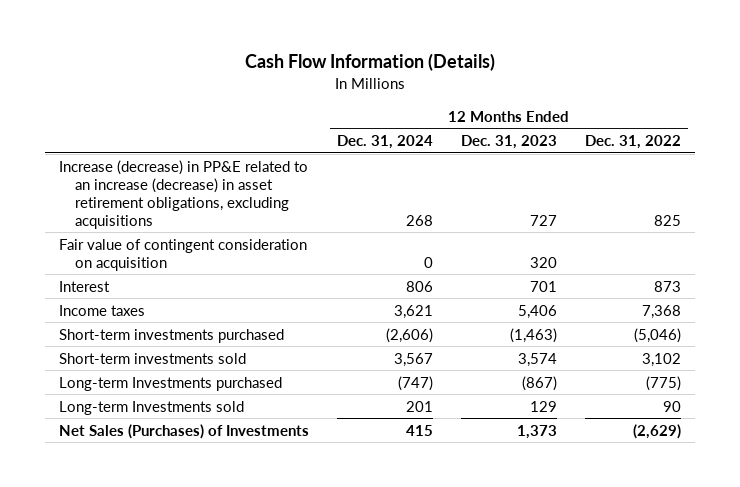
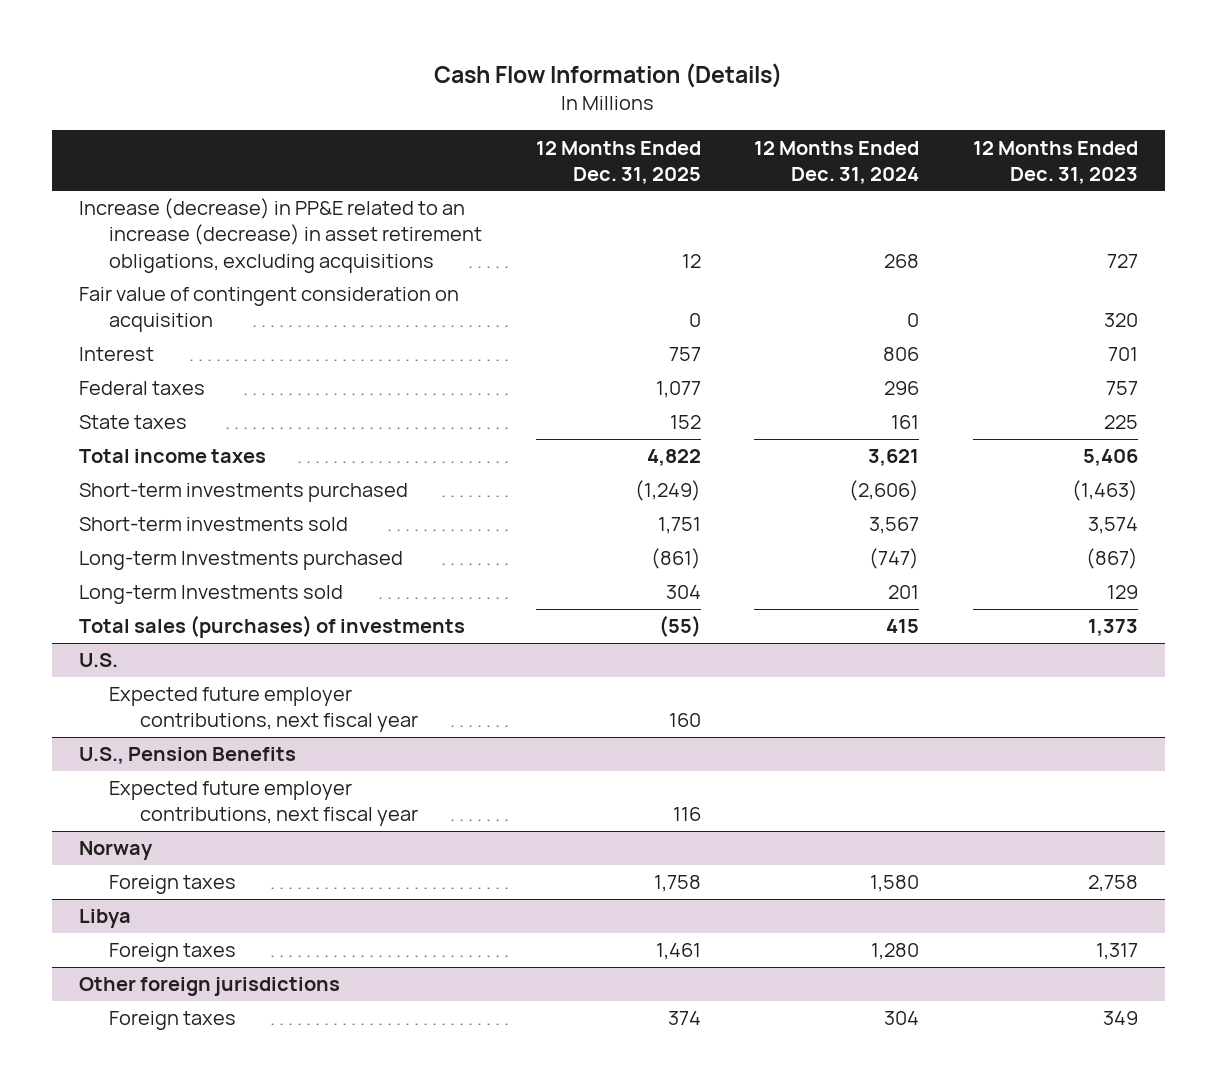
[585,134,682,149] Dec. 31, 2022 -> none
none -> [535,140,701,184] 12 Months Ended Dec. 31, 2025
none -> [78,381,205,396] Federal taxes
none -> [78,415,187,430] State taxes
[58,304,145,316] Income taxes -> [78,449,266,464] Total income taxes
[58,423,309,439] Net Sales (Purchases) of Investments -> [78,615,465,639] Total sales (purchases) of investments
none -> [78,653,118,668] U.S.
none -> [109,687,418,733] Expected future employer contributions, next fiscal year
none -> [78,747,296,765] U.S., Pension Benefits
none -> [109,781,418,827] Expected future employer contributions, next fiscal year
none -> [78,841,153,861] Norway
none -> [109,875,237,895] Foreign taxes
none -> [78,909,131,929] Libya
none -> [109,943,237,963] Foreign taxes
none -> [78,977,340,997] Other foreign jurisdictions
none -> [109,1011,237,1031] Foreign taxes

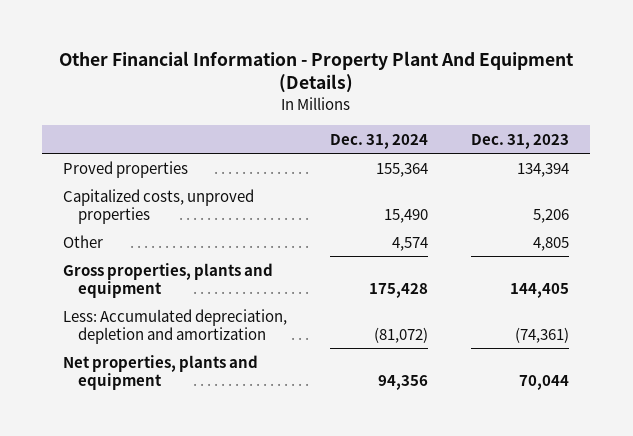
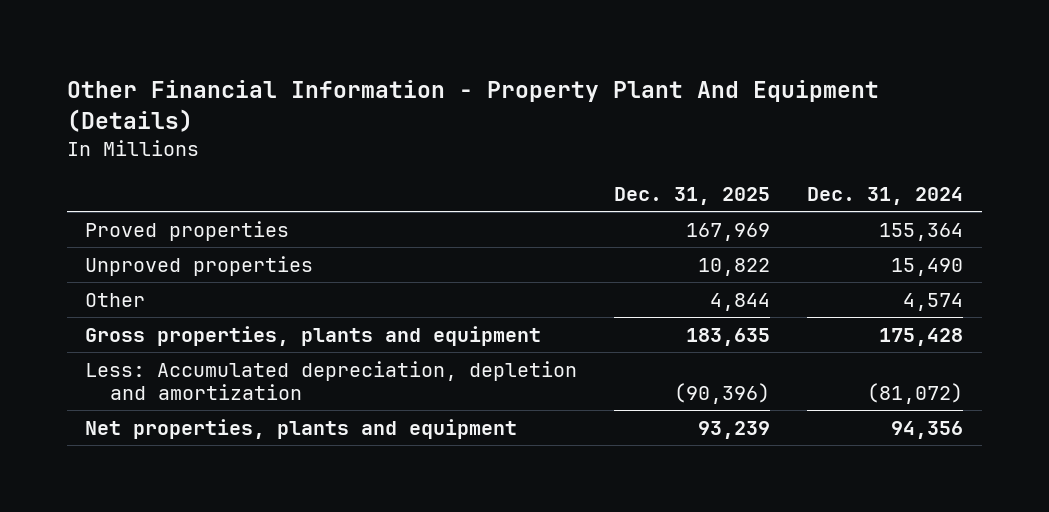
[471,133,570,149] Dec. 31, 2023 -> none
none -> [614,187,771,206] Dec. 31, 2025
[63,188,255,224] Capitalized costs, unproved properties -> [85,255,314,276] Unproved properties

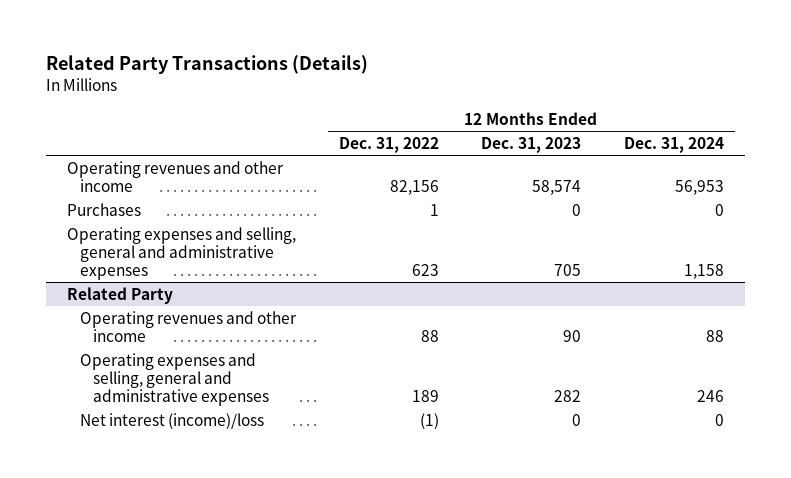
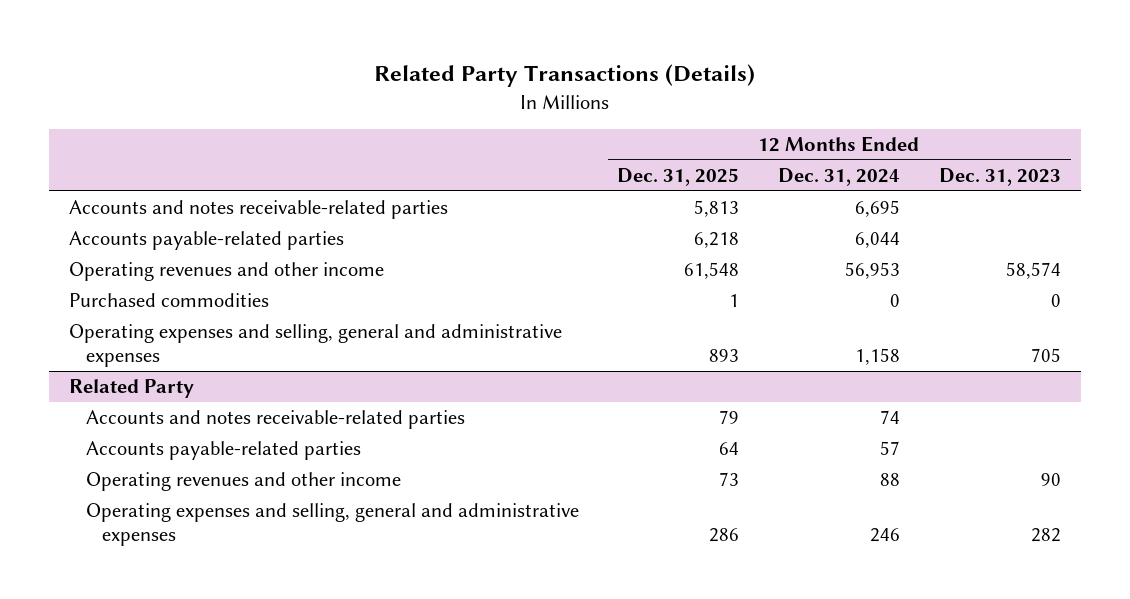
[338,137,439,154] Dec. 31, 2022 -> none
none -> [617,167,740,186] Dec. 31, 2025
none -> [68,199,448,219] Accounts and notes receivable-related parties
none -> [68,230,344,250] Accounts payable-related parties
[67,202,142,216] Purchases -> [68,292,269,307] Purchased commodities
none -> [85,409,465,429] Accounts and notes receivable-related parties
none -> [85,440,361,460] Accounts payable-related parties
[80,412,265,429] Net interest (income)/loss -> none

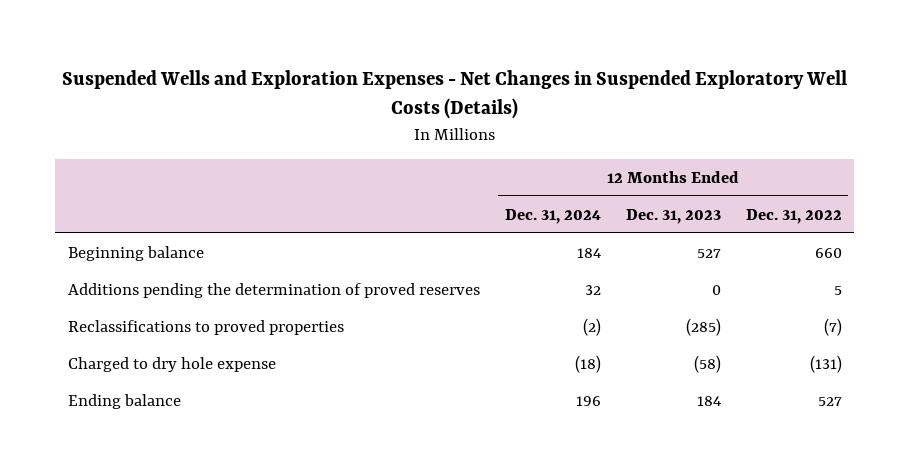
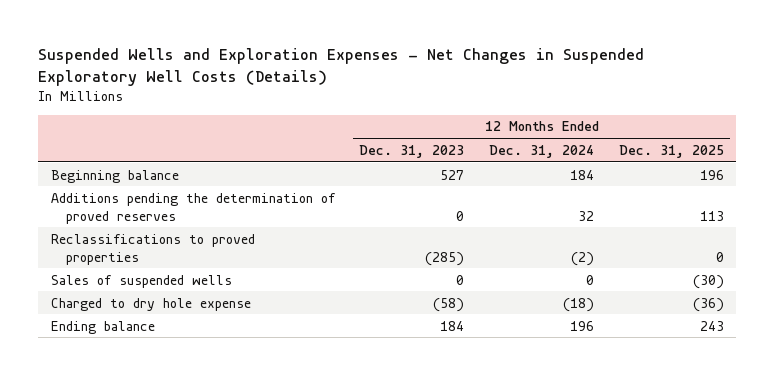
[745,208,842,224] Dec. 31, 2022 -> none
none -> [618,144,724,158] Dec. 31, 2025
none -> [50,274,232,288] Sales of suspended wells

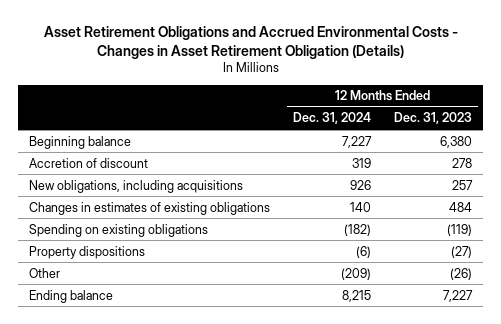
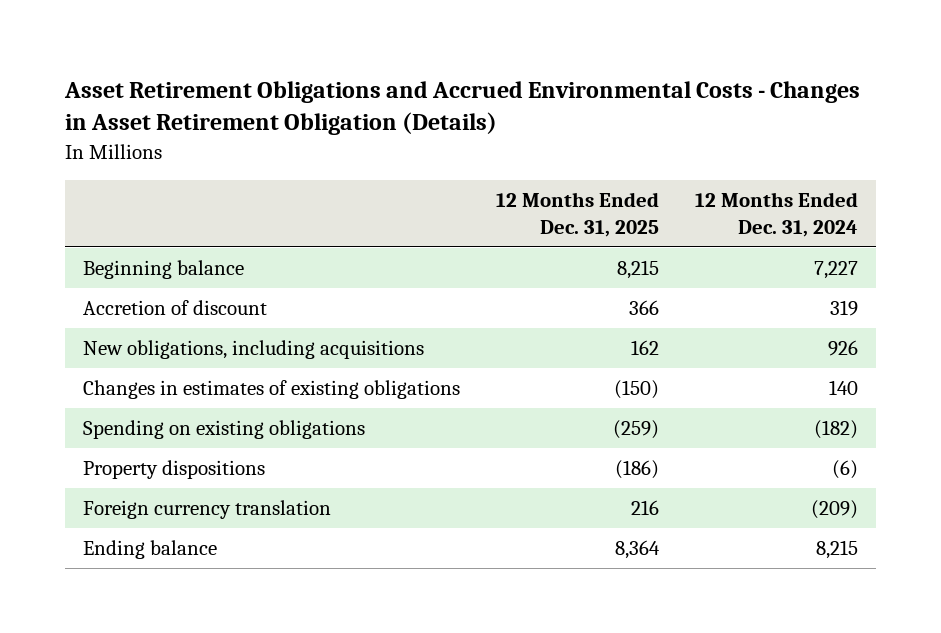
[393,112,472,125] Dec. 31, 2023 -> none
none -> [495,191,659,237] 12 Months Ended Dec. 31, 2025
[29,267,61,278] Other -> [83,500,332,520] Foreign currency translation

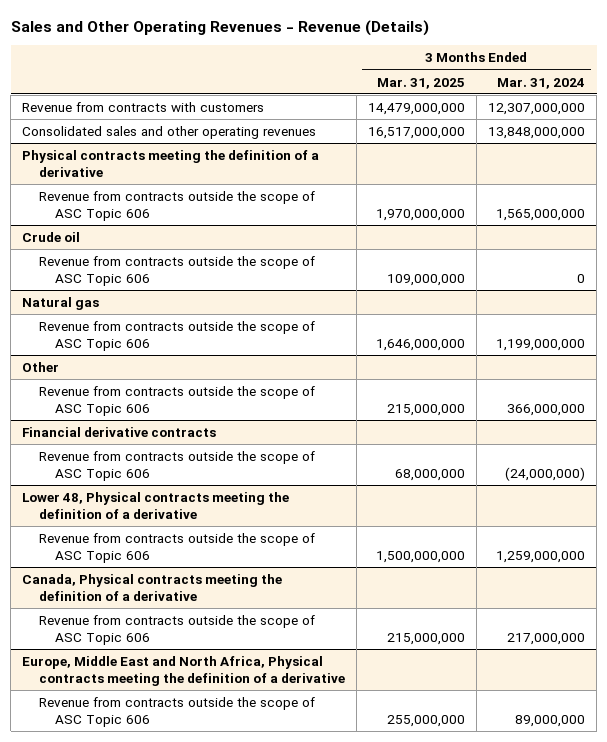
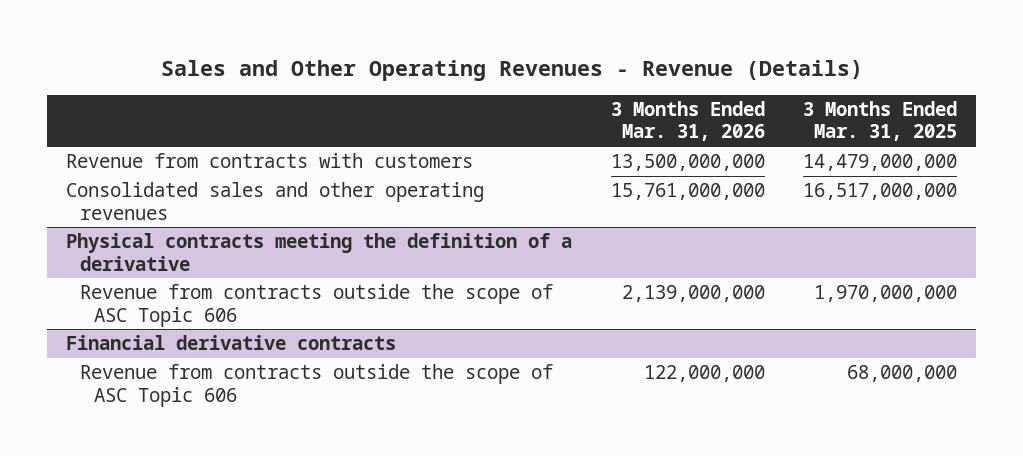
[497,77,586,89] Mar. 31, 2024 -> none
none -> [610,101,765,142] 3 Months Ended Mar. 31, 2026
[22,231,81,242] Crude oil -> none
[38,255,315,286] Revenue from contracts outside the scope of ASC Topic 606 -> none
[22,296,100,310] Natural gas -> none
[38,320,315,351] Revenue from contracts outside the scope of ASC Topic 606 -> none
[22,361,60,372] Other -> none
[38,385,315,416] Revenue from contracts outside the scope of ASC Topic 606 -> none
[22,491,290,519] Lower 48, Physical contracts meeting the definition of a derivative -> none
[38,532,315,563] Revenue from contracts outside the scope of ASC Topic 606 -> none
[22,573,283,601] Canada, Physical contracts meeting the definition of a derivative -> none
[38,614,315,645] Revenue from contracts outside the scope of ASC Topic 606 -> none
[22,655,345,686] Europe, Middle East and North Africa, Physical contracts meeting the definition of a derivative -> none
[38,696,315,727] Revenue from contracts outside the scope of ASC Topic 606 -> none

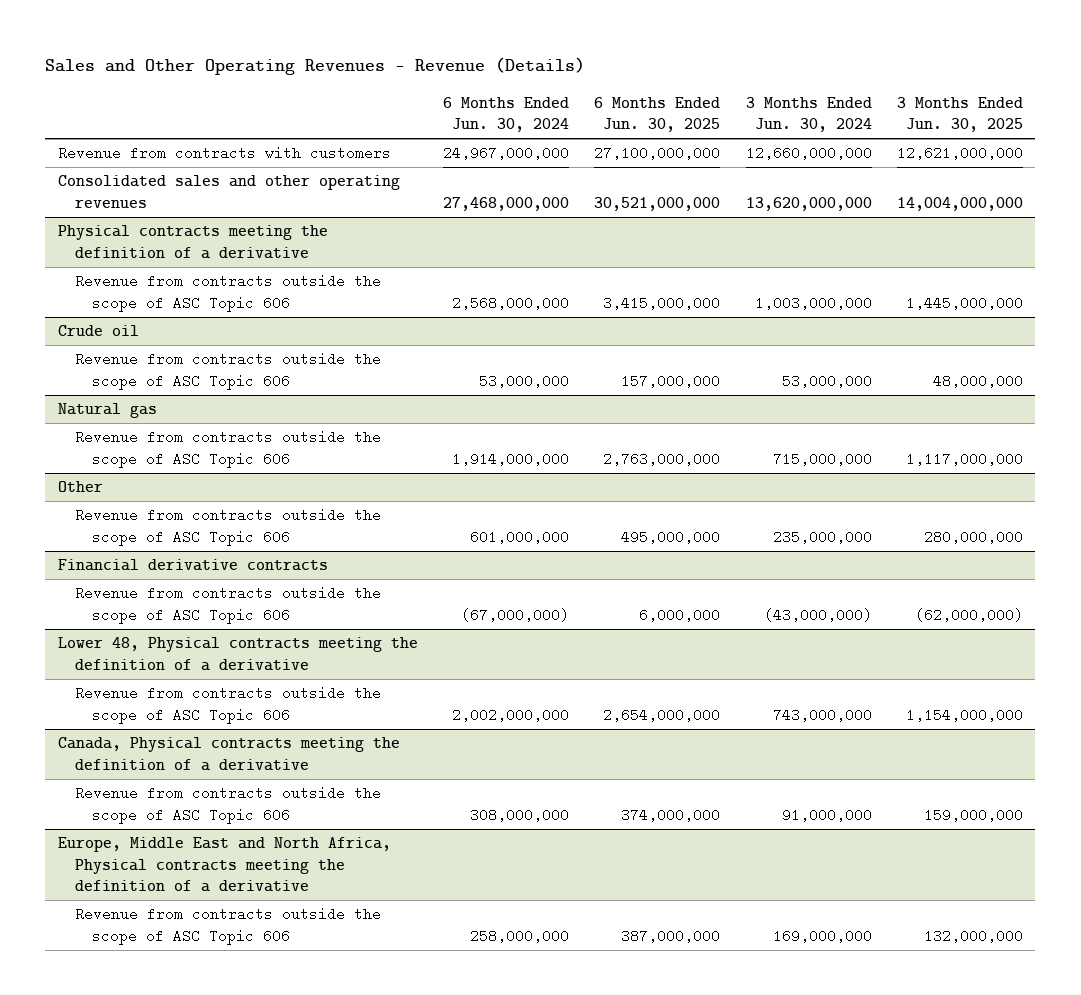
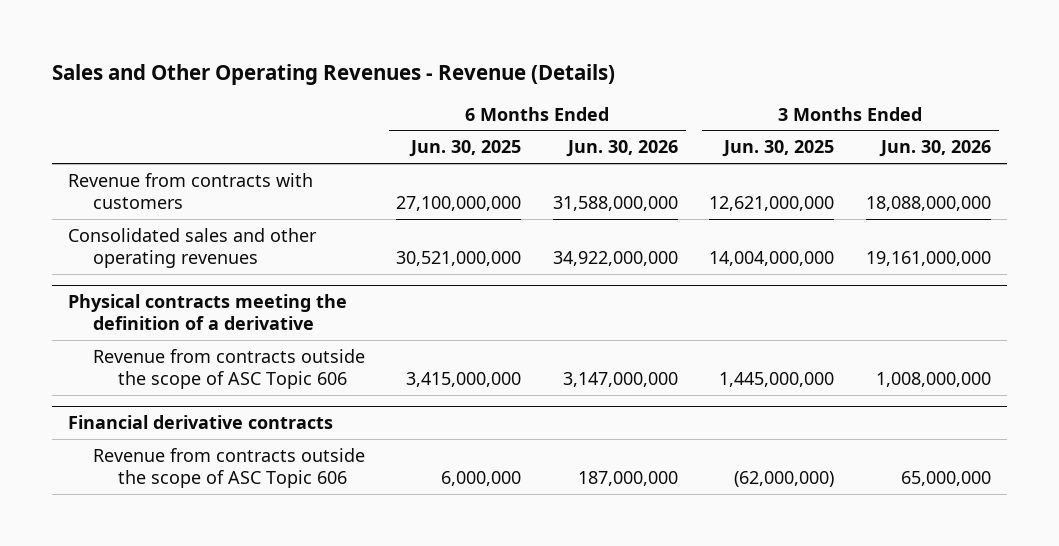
[443,96,570,133] 6 Months Ended Jun. 30, 2024 -> none
[745,96,872,133] 3 Months Ended Jun. 30, 2024 -> none
none -> [565,140,678,158] Jun. 30, 2026
none -> [878,140,991,158] Jun. 30, 2026
[58,325,140,337] Crude oil -> none
[75,352,382,390] Revenue from contracts outside the scope of ASC Topic 606 -> none
[58,403,158,419] Natural gas -> none
[75,430,382,468] Revenue from contracts outside the scope of ASC Topic 606 -> none
[58,481,104,493] Other -> none
[75,508,382,546] Revenue from contracts outside the scope of ASC Topic 606 -> none
[58,637,419,671] Lower 48, Physical contracts meeting the definition of a derivative -> none
[75,686,382,724] Revenue from contracts outside the scope of ASC Topic 606 -> none
[58,737,401,771] Canada, Physical contracts meeting the definition of a derivative -> none
[75,786,382,824] Revenue from contracts outside the scope of ASC Topic 606 -> none
[58,837,392,893] Europe, Middle East and North Africa, Physical contracts meeting the definition of a derivative -> none
[75,907,382,945] Revenue from contracts outside the scope of ASC Topic 606 -> none

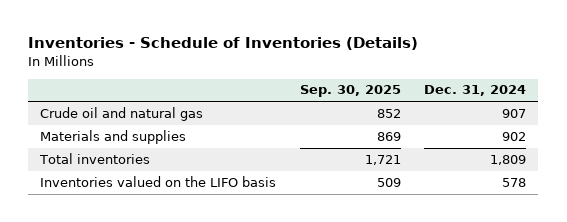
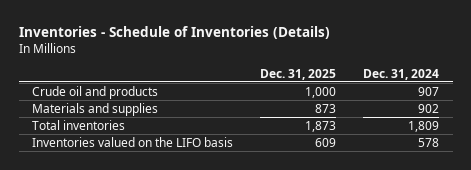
[299,85,401,98] Sep. 30, 2025 -> none
none -> [260,68,337,80] Dec. 31, 2025
[40,106,204,121] Crude oil and natural gas -> [32,85,159,99] Crude oil and products

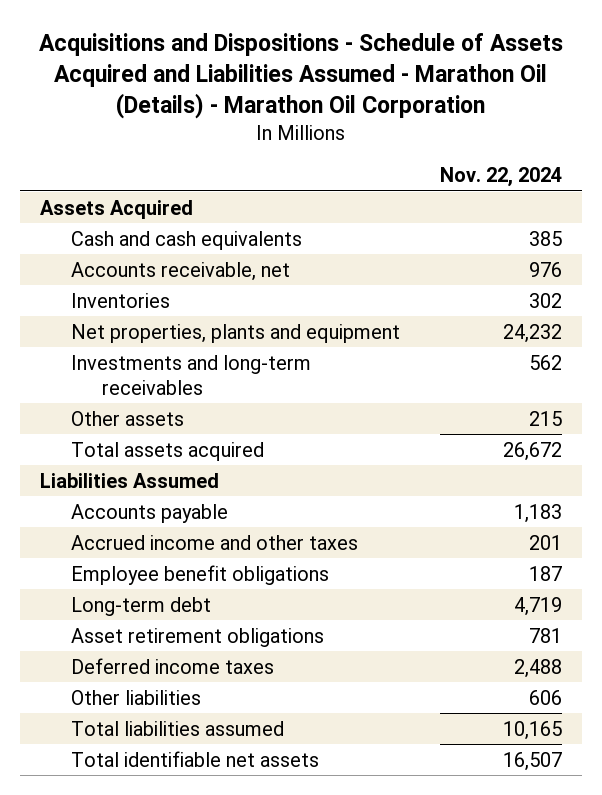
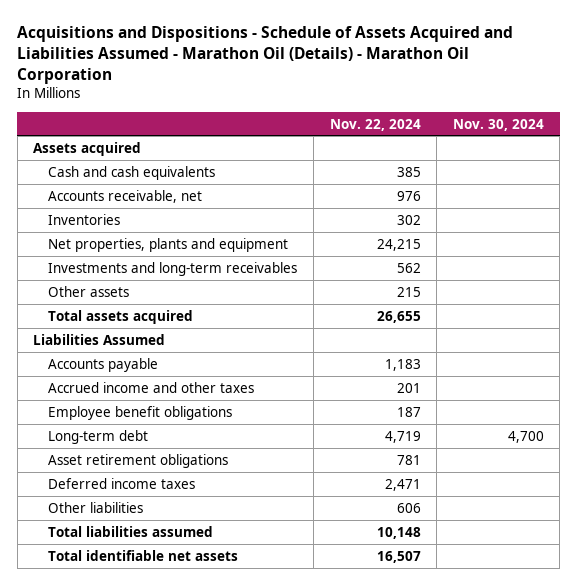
none -> [452,118,544,131] Nov. 30, 2024
[39,199,193,219] Assets Acquired -> [33,141,142,156] Assets acquired
[503,323,563,343] 24,232 -> [376,238,421,251] 24,215
[503,441,563,461] 26,672 -> [376,310,421,323] 26,655
[514,658,563,678] 2,488 -> [384,478,421,491] 2,471
[503,720,563,740] 10,165 -> [376,526,421,539] 10,148

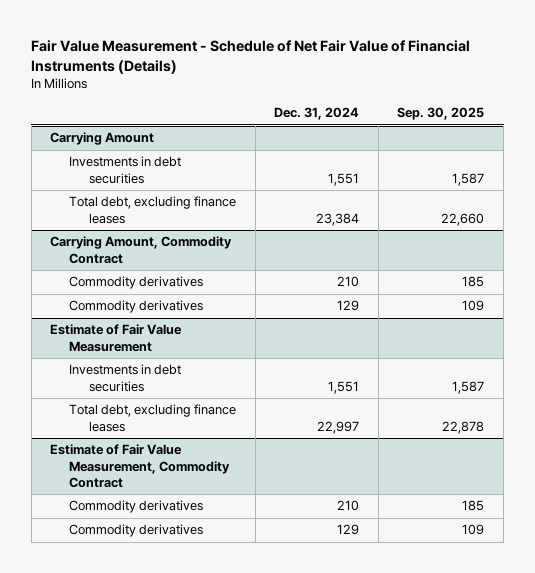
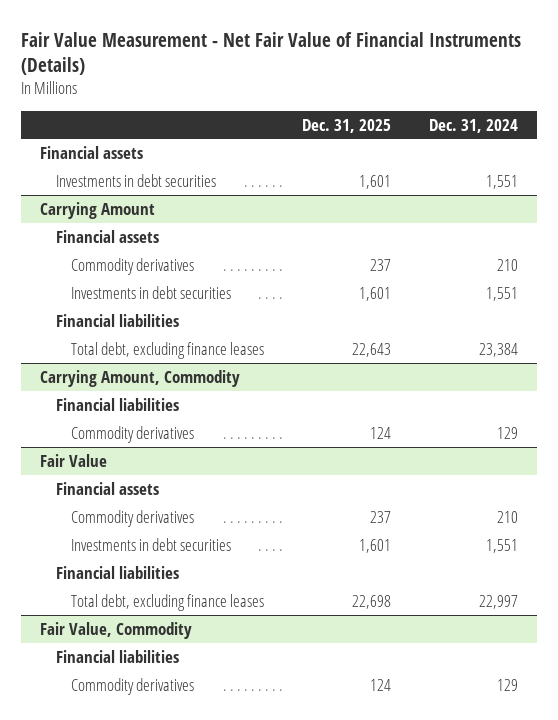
[31,40,471,74] Fair Value Measurement - Schedule of Net Fair Value of Financial Instruments (Details) -> [21,31,522,76] Fair Value Measurement - Net Fair Value of Financial Instruments (Details)
[397,107,485,121] Sep. 30, 2025 -> none
none -> [301,118,391,133] Dec. 31, 2025
none -> [40,145,144,159] Financial assets
none -> [55,173,216,187] Investments in debt securities
none -> [55,229,159,243] Financial assets
none -> [71,257,195,275] Commodity derivatives
none -> [55,313,179,327] Financial liabilities
[69,276,204,290] Commodity derivatives -> none
[50,236,233,264] Carrying Amount, Commodity Contract -> [40,369,241,387] Carrying Amount, Commodity
none -> [55,397,179,411] Financial liabilities
[50,324,183,352] Estimate of Fair Value Measurement -> [40,453,108,467] Fair Value
none -> [55,481,159,495] Financial assets
none -> [71,509,195,527] Commodity derivatives
none -> [55,565,179,579] Financial liabilities
[50,444,231,489] Estimate of Fair Value Measurement, Commodity Contract -> none
[69,500,204,514] Commodity derivatives -> none
none -> [40,621,193,639] Fair Value, Commodity
none -> [55,649,179,663] Financial liabilities

